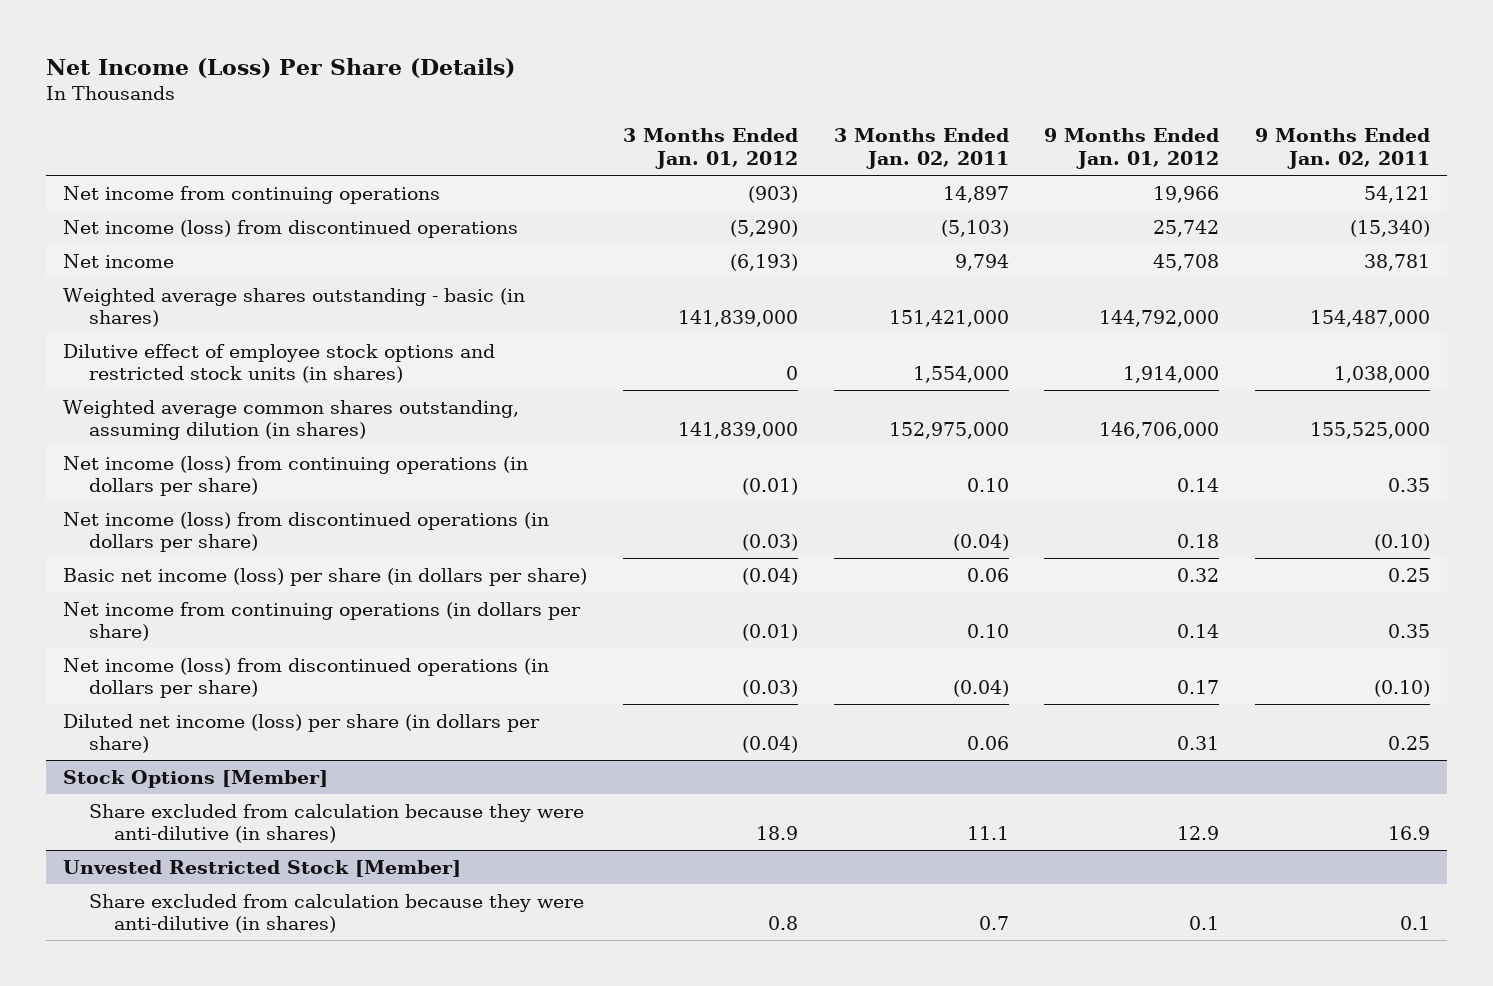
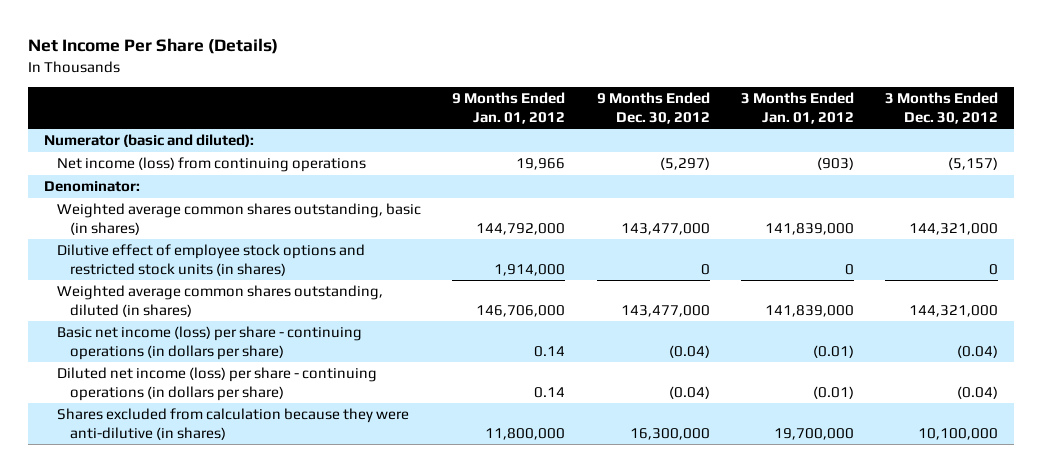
[45,57,515,78] Net Income (Loss) Per Share (Details) -> [27,38,278,55] Net Income Per Share (Details)
[833,128,1009,170] 3 Months Ended Jan. 02, 2011 -> none
[1254,128,1430,170] 9 Months Ended Jan. 02, 2011 -> none
none -> [596,92,710,124] 9 Months Ended Dec. 30, 2012
none -> [885,92,999,124] 3 Months Ended Dec. 30, 2012
[63,219,519,238] Net income (loss) from discontinued operations -> none
[63,253,175,268] Net income -> none
none -> [43,134,254,148] Numerator (basic and diluted):
[63,185,441,204] Net income from continuing operations -> [56,157,366,173] Net income (loss) from continuing operations
none -> [43,181,140,193] Denominator:
[63,287,526,328] Weighted average shares outstanding - basic (in shares) -> [56,203,421,235] Weighted average common shares outstanding, basic (in shares)
[63,511,550,553] Net income (loss) from discontinued operations (in dollars per share) -> none
[63,567,588,586] Basic net income (loss) per share (in dollars per share) -> none
[63,657,550,699] Net income (loss) from discontinued operations (in dollars per share) -> none
[63,713,541,754] Diluted net income (loss) per share (in dollars per share) -> none
[63,769,329,788] Stock Options [Member] -> none
[63,859,462,877] Unvested Restricted Stock [Member] -> none
[88,893,584,934] Share excluded from calculation because they were anti-dilutive (in shares) -> none
[63,399,520,441] Weighted average common shares outstanding, assuming dilution (in shares) -> [56,285,383,317] Weighted average common shares outstanding, diluted (in shares)
[63,455,529,497] Net income (loss) from continuing operations (in dollars per share) -> [56,326,362,360] Basic net income (loss) per share - continuing operations (in dollars per share)
[63,601,582,642] Net income from continuing operations (in dollars per share) -> [56,367,377,401] Diluted net income (loss) per share - continuing operations (in dollars per share)
[88,803,584,844] Share excluded from calculation because they were anti-dilutive (in shares) -> [56,408,409,440] Shares excluded from calculation because they were anti-dilutive (in shares)
[755,826,798,841] 18.9 -> [773,427,854,440] 19,700,000
[1177,826,1220,841] 12.9 -> [485,427,566,440] 11,800,000

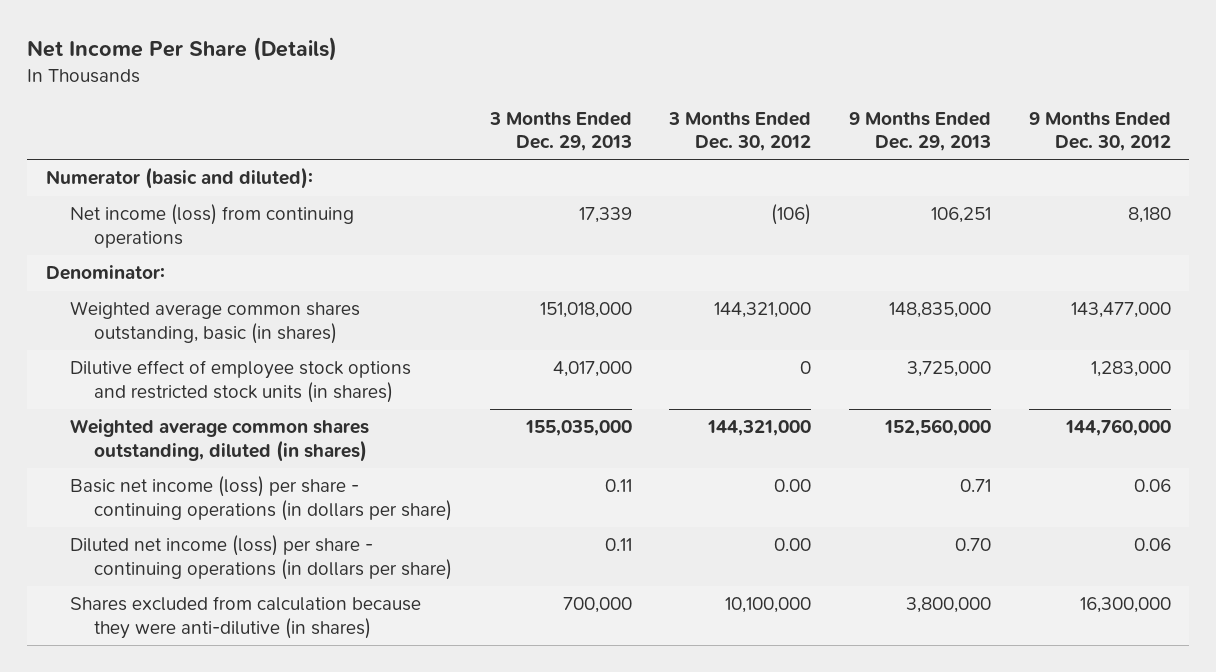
[452,92,566,124] 9 Months Ended Jan. 01, 2012 -> none
[740,92,854,124] 3 Months Ended Jan. 01, 2012 -> none
none -> [488,111,632,151] 3 Months Ended Dec. 29, 2013
none -> [848,111,991,151] 9 Months Ended Dec. 29, 2013
[659,157,710,171] (5,297) -> [1127,207,1171,224] 8,180
[948,157,999,171] (5,157) -> [771,204,812,226] (106)
[700,263,710,275] 0 -> [1090,361,1171,378] 1,283,000
[620,304,710,317] 143,477,000 -> [1064,419,1171,437] 144,760,000
[668,344,710,358] (0.04) -> [1133,479,1171,493] 0.06
[957,344,999,358] (0.04) -> [774,479,812,493] 0.00
[668,385,710,399] (0.04) -> [1133,538,1171,552] 0.06
[957,385,999,399] (0.04) -> [774,538,812,552] 0.00

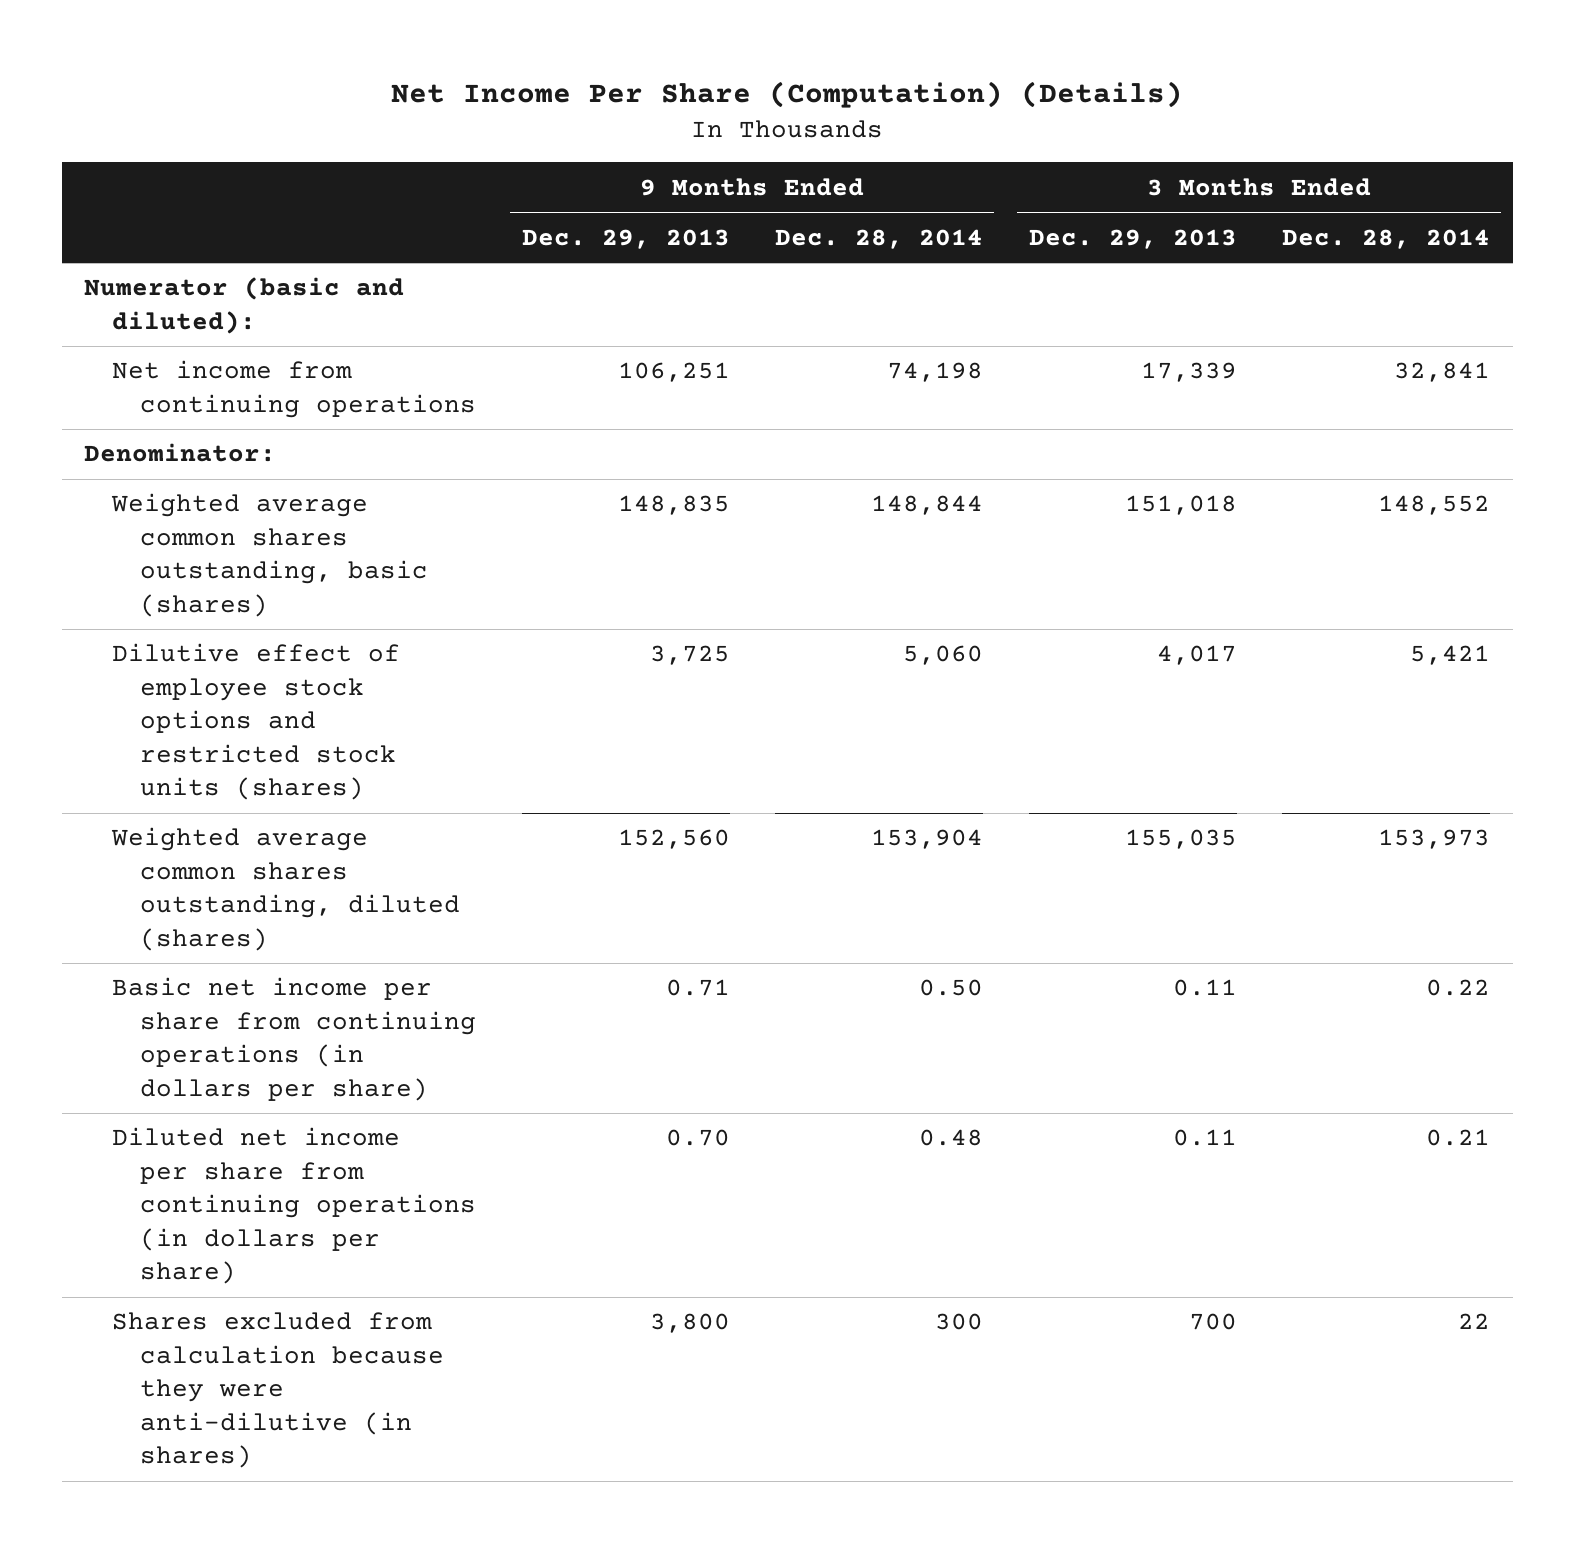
[26,37,337,62] Net Income Per Share (Details) -> [391,80,1184,108] Net Income Per Share (Computation) (Details)
[668,111,812,151] 3 Months Ended Dec. 30, 2012 -> none
[1028,111,1171,151] 9 Months Ended Dec. 30, 2012 -> none
none -> [775,228,984,249] Dec. 28, 2014
none -> [1282,228,1491,249] Dec. 28, 2014
[69,204,354,248] Net income (loss) from continuing operations -> [112,360,477,418] Net income from continuing operations
[69,301,360,344] Weighted average common shares outstanding, basic (in shares) -> [111,493,429,617] Weighted average common shares outstanding, basic (shares)
[539,302,632,319] 151,018,000 -> [1124,495,1237,516] 151,018
[888,302,991,319] 148,835,000 -> [617,495,730,516] 148,835
[69,360,411,403] Dilutive effect of employee stock options and restricted stock units (in shares) -> [112,643,401,801] Dilutive effect of employee stock options and restricted stock units (shares)
[552,361,632,378] 4,017,000 -> [1156,645,1237,666] 4,017
[906,361,991,378] 3,725,000 -> [649,645,730,666] 3,725
[69,419,369,462] Weighted average common shares outstanding, diluted (in shares) -> [111,827,461,951] Weighted average common shares outstanding, diluted (shares)
[524,420,632,437] 155,035,000 -> [1124,829,1237,850] 155,035
[883,419,991,437] 152,560,000 -> [617,829,730,850] 152,560
[69,476,453,521] Basic net income (loss) per share - continuing operations (in dollars per share) -> [112,977,477,1101] Basic net income per share from continuing operations (in dollars per share)
[69,535,453,580] Diluted net income (loss) per share - continuing operations (in dollars per share) -> [112,1127,477,1285] Diluted net income per share from continuing operations (in dollars per share)
[562,597,632,614] 700,000 -> [1188,1313,1237,1331] 700
[905,597,991,614] 3,800,000 -> [649,1313,730,1334] 3,800

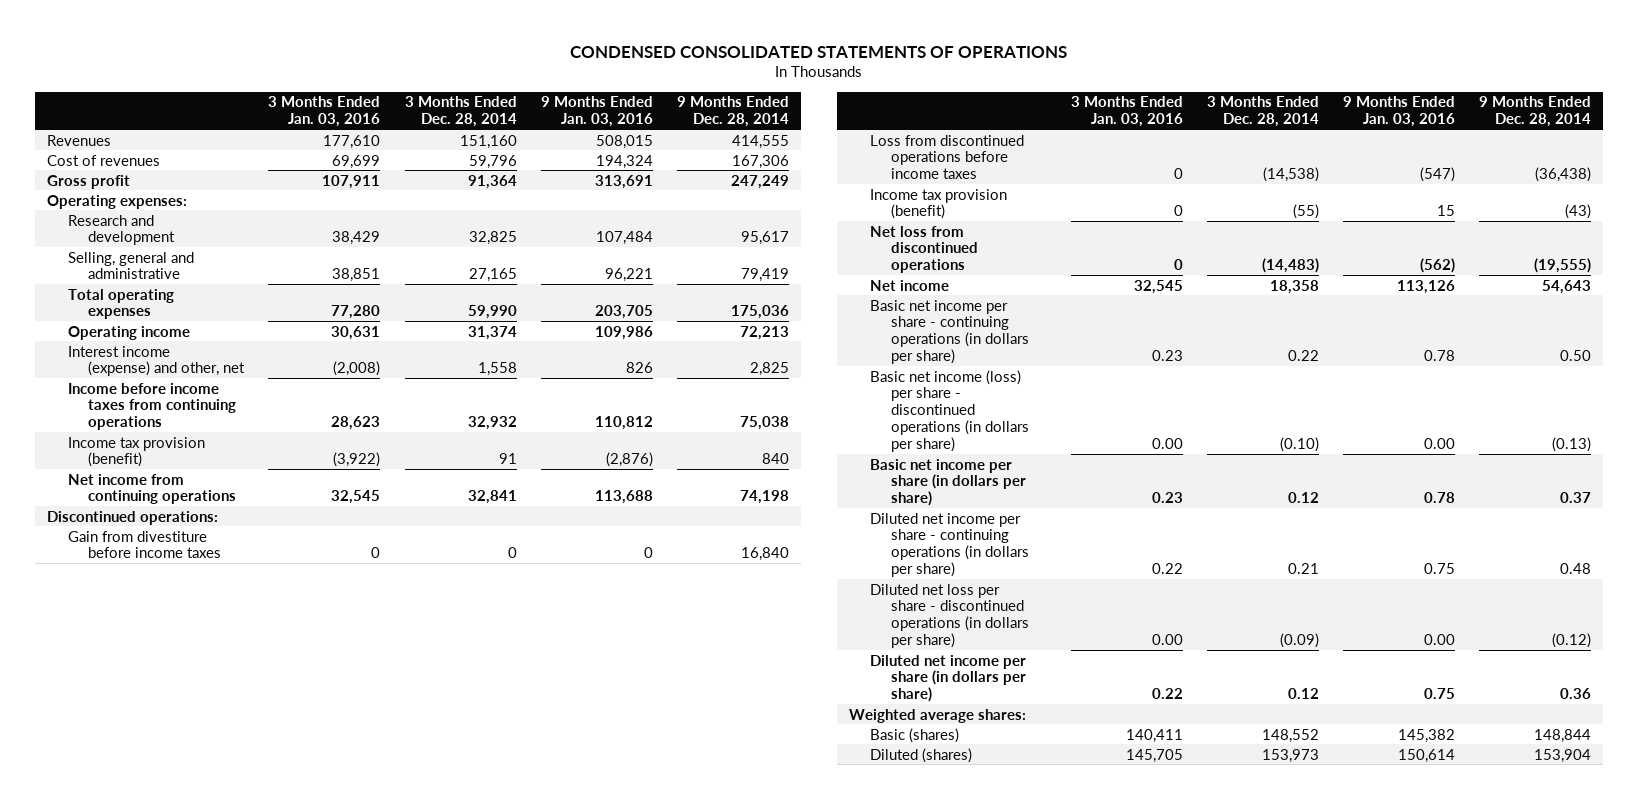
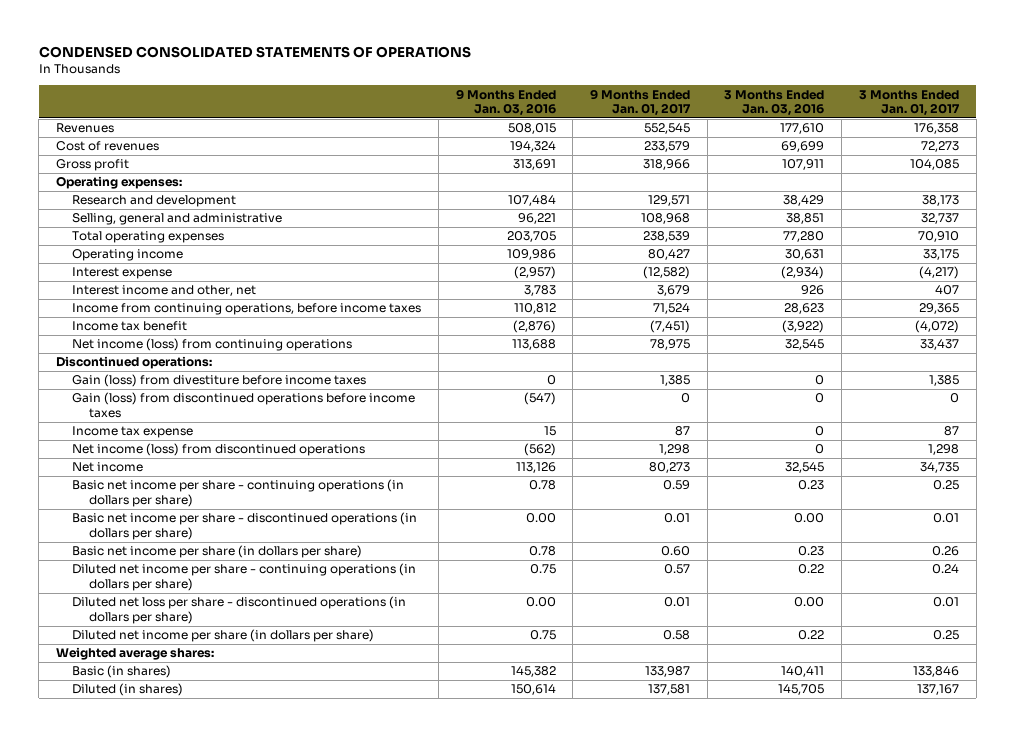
[404,96,517,128] 3 Months Ended Dec. 28, 2014 -> none
[676,96,789,128] 9 Months Ended Dec. 28, 2014 -> none
none -> [590,88,692,117] 9 Months Ended Jan. 01, 2017
none -> [858,89,960,117] 3 Months Ended Jan. 01, 2017
none -> [72,267,173,280] Interest expense
[67,345,246,377] Interest income (expense) and other, net -> [72,285,257,297] Interest income and other, net
[333,361,381,377] (2,008) -> [801,285,825,296] 926
[625,362,653,374] 826 -> [523,285,556,297] 3,783
[67,382,237,431] Income before income taxes from continuing operations -> [72,303,422,316] Income from continuing operations, before income taxes
[67,436,205,468] Income tax provision (benefit) -> [72,321,188,332] Income tax benefit
[67,473,237,505] Net income from continuing operations -> [72,338,353,352] Net income (loss) from continuing operations
[67,530,222,559] Gain from divestiture before income taxes -> [72,374,367,388] Gain (loss) from divestiture before income taxes
[869,134,1024,180] Loss from discontinued operations before income taxes -> [72,392,416,418] Gain (loss) from discontinued operations before income taxes
[869,188,1007,220] Income tax provision (benefit) -> [72,426,194,439] Income tax expense
[869,225,978,274] Net loss from discontinued operations -> [72,443,366,457] Net income (loss) from discontinued operations
[869,369,1029,452] Basic net income (loss) per share - discontinued operations (in dollars per share) -> [72,512,418,540] Basic net income per share - discontinued operations (in dollars per share)
[869,727,959,743] Basic (shares) -> [72,665,172,679] Basic (in shares)
[869,747,972,763] Diluted (shares) -> [72,683,184,697] Diluted (in shares)

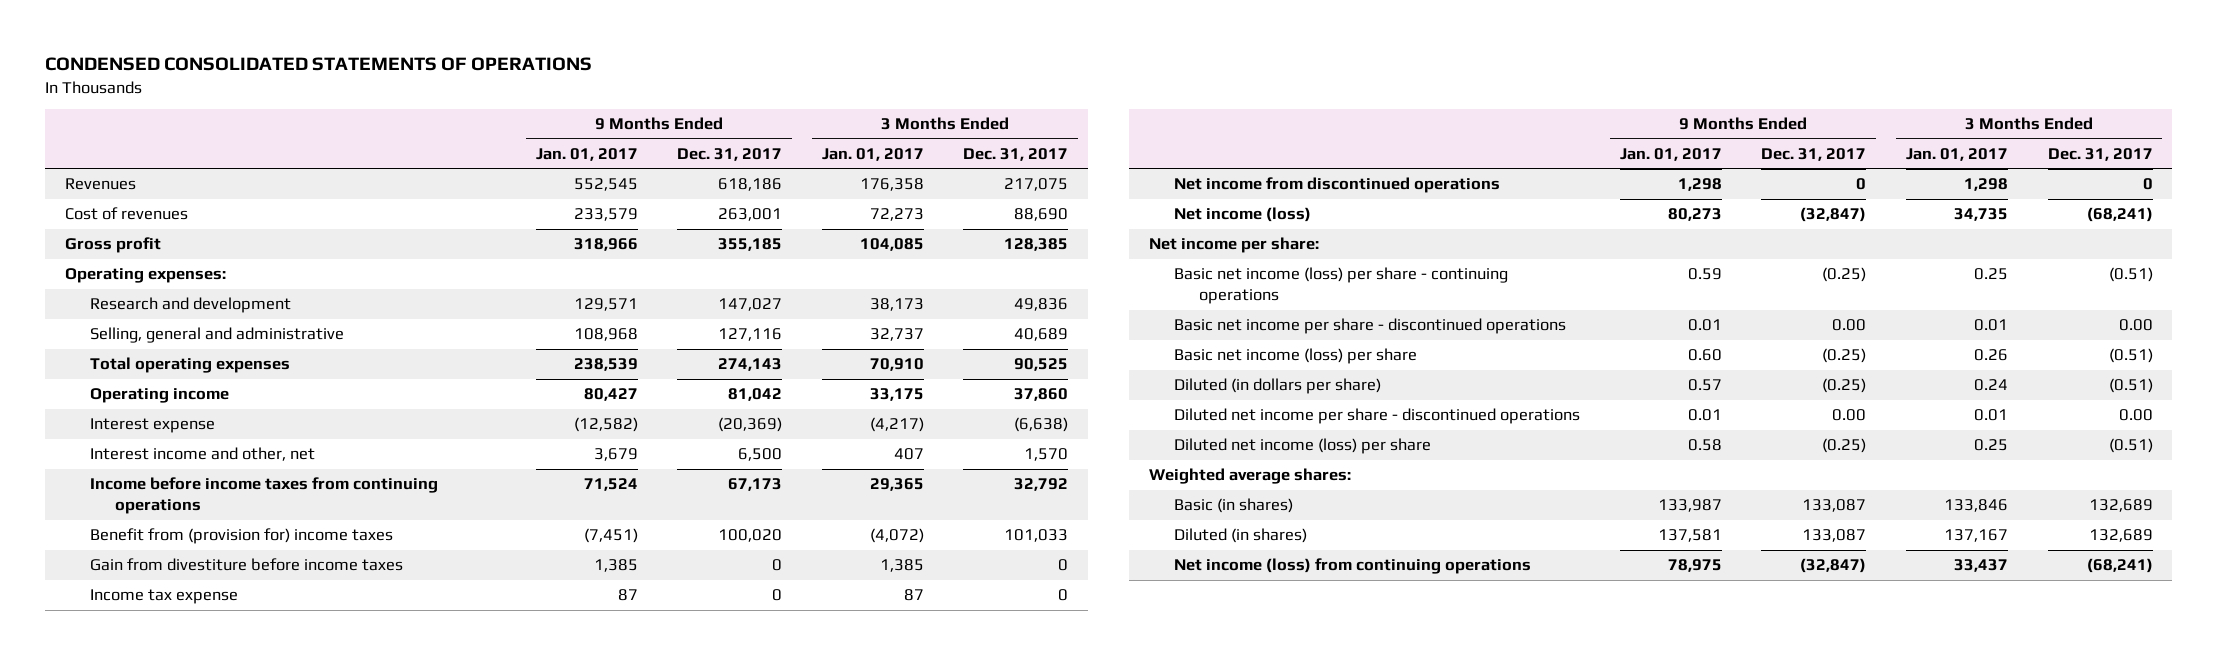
[455,88,556,117] 9 Months Ended Jan. 03, 2016 -> none
[724,89,825,117] 3 Months Ended Jan. 03, 2016 -> none
none -> [677,147,783,161] Dec. 31, 2017
none -> [963,147,1069,161] Dec. 31, 2017
[55,356,212,370] Discontinued operations: -> none
[72,392,416,418] Gain (loss) from discontinued operations before income taxes -> none
[72,303,422,316] Income from continuing operations, before income taxes -> [89,477,438,515] Income before income taxes from continuing operations
[72,321,188,332] Income tax benefit -> [89,528,393,545] Benefit from (provision for) income taxes
[72,374,367,388] Gain (loss) from divestiture before income taxes -> [89,558,403,572] Gain from divestiture before income taxes
[72,443,366,457] Net income (loss) from discontinued operations -> [1173,177,1500,194] Net income from discontinued operations
[72,462,144,473] Net income -> [1173,207,1311,223] Net income (loss)
none -> [1148,237,1319,254] Net income per share:
[72,479,405,507] Basic net income per share - continuing operations (in dollars per share) -> [1173,267,1508,305] Basic net income (loss) per share - continuing operations
[72,512,418,540] Basic net income per share - discontinued operations (in dollars per share) -> [1173,318,1566,335] Basic net income per share - discontinued operations
[72,545,363,559] Basic net income per share (in dollars per share) -> [1173,348,1417,365] Basic net income (loss) per share
[72,563,417,591] Diluted net income per share - continuing operations (in dollars per share) -> [1173,378,1381,395] Diluted (in dollars per share)
[72,596,407,624] Diluted net loss per share - discontinued operations (in dollars per share) -> [1173,408,1580,425] Diluted net income per share - discontinued operations
[72,629,375,643] Diluted net income per share (in dollars per share) -> [1173,438,1431,455] Diluted net income (loss) per share
[72,338,353,352] Net income (loss) from continuing operations -> [1173,558,1531,575] Net income (loss) from continuing operations

